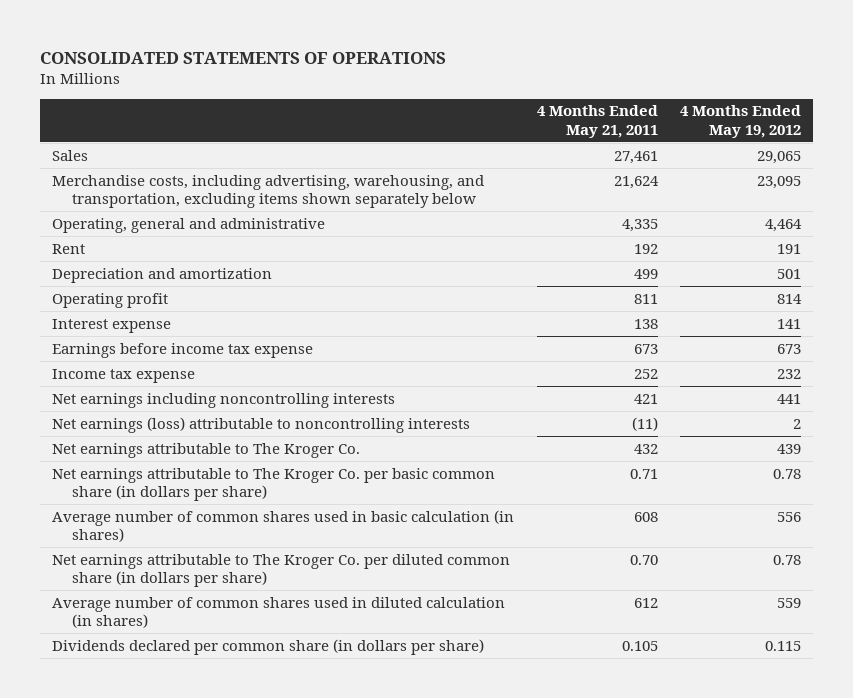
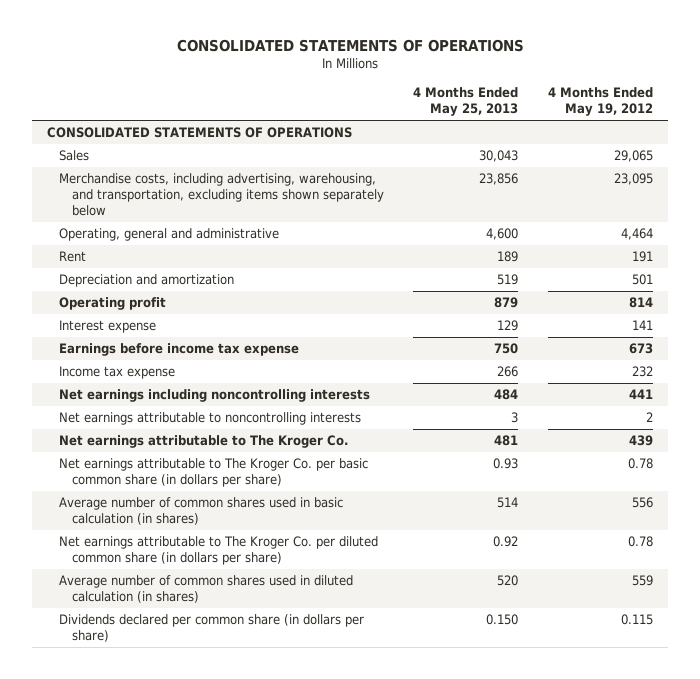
[536,105,658,138] 4 Months Ended May 21, 2011 -> none
none -> [413,86,519,116] 4 Months Ended May 25, 2013
none -> [46,127,352,139] CONSOLIDATED STATEMENTS OF OPERATIONS
[51,416,470,433] Net earnings (loss) attributable to noncontrolling interests -> [59,412,362,426] Net earnings attributable to noncontrolling interests

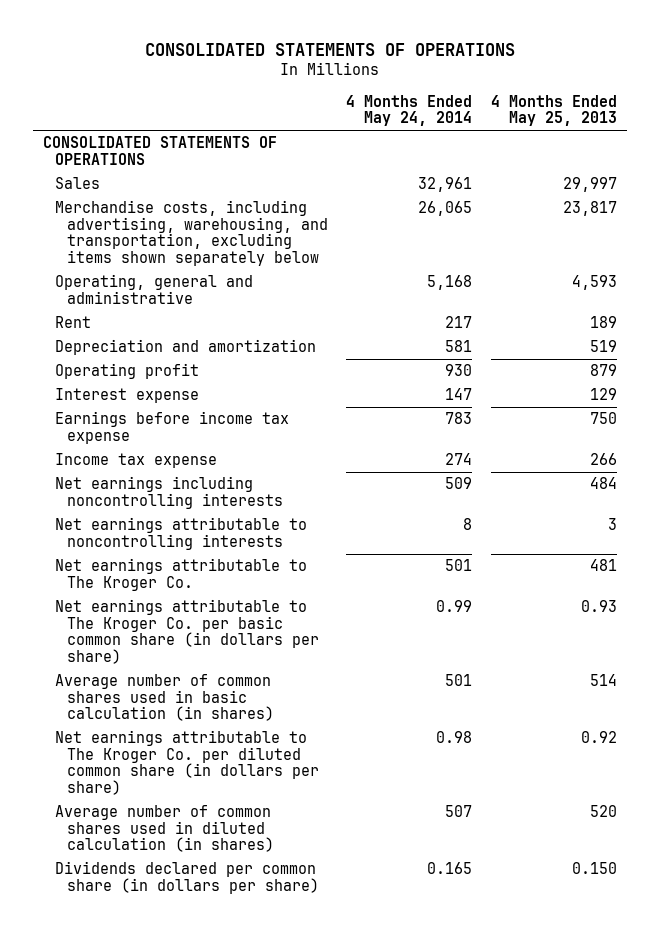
[548,86,654,116] 4 Months Ended May 19, 2012 -> none
none -> [346,94,473,127] 4 Months Ended May 24, 2014
[479,150,519,163] 30,043 -> [563,177,618,193] 29,997
[479,173,519,186] 23,856 -> [563,201,618,217] 23,817
[486,228,519,241] 4,600 -> [572,275,618,291] 4,593

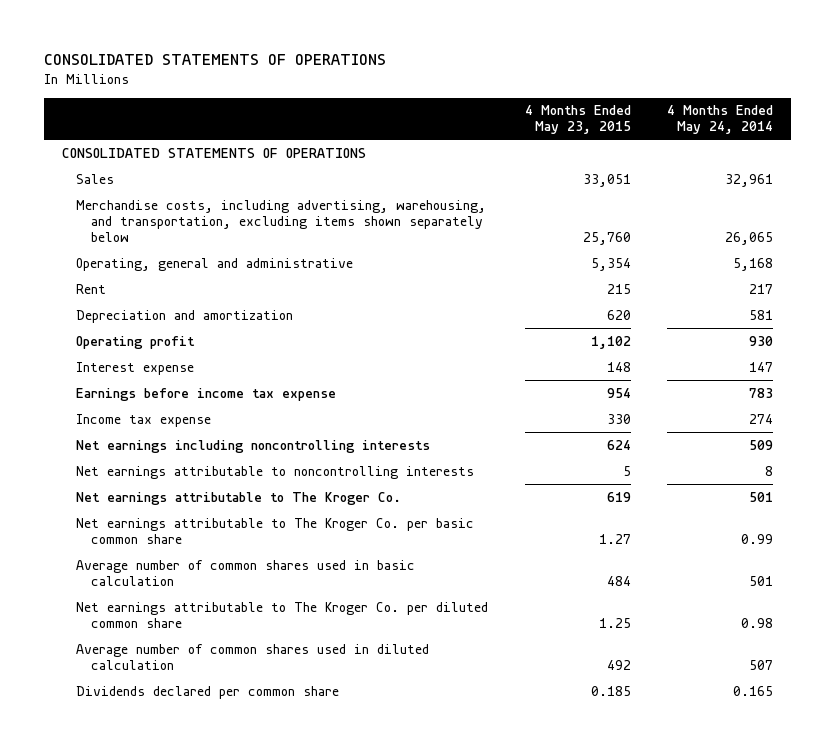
[491,94,618,127] 4 Months Ended May 25, 2013 -> none
none -> [524,105,631,135] 4 Months Ended May 23, 2015
[54,599,319,665] Net earnings attributable to The Kroger Co. per basic common share (in dollars per share) -> [76,517,475,544] Net earnings attributable to The Kroger Co. per basic common share
[54,674,274,722] Average number of common shares used in basic calculation (in shares) -> [76,559,416,586] Average number of common shares used in basic calculation
[54,730,319,796] Net earnings attributable to The Kroger Co. per diluted common share (in dollars per share) -> [76,601,489,628] Net earnings attributable to The Kroger Co. per diluted common share
[54,805,274,853] Average number of common shares used in diluted calculation (in shares) -> [76,643,430,670] Average number of common shares used in diluted calculation
[54,861,319,894] Dividends declared per common share (in dollars per share) -> [76,685,340,699] Dividends declared per common share

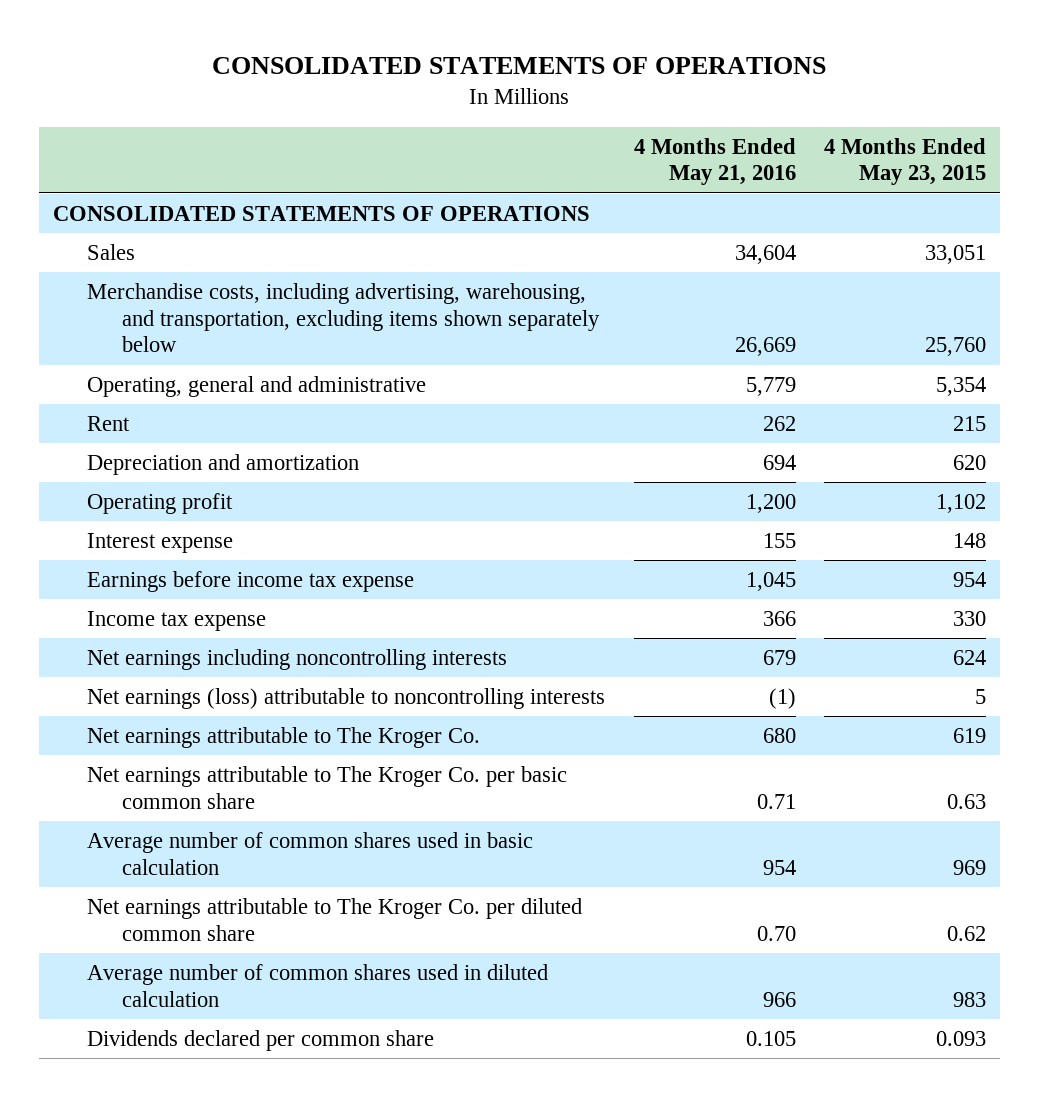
[667,105,774,135] 4 Months Ended May 24, 2014 -> none
none -> [633,137,796,186] 4 Months Ended May 21, 2016
[76,465,475,479] Net earnings attributable to noncontrolling interests -> [87,687,606,709] Net earnings (loss) attributable to noncontrolling interests
[598,533,631,544] 1.27 -> [946,793,986,809] 0.63
[606,575,631,586] 484 -> [952,859,986,875] 969
[598,617,631,628] 1.25 -> [946,925,986,941] 0.62
[606,659,631,670] 492 -> [952,991,986,1007] 983
[590,685,631,696] 0.185 -> [935,1030,986,1046] 0.093

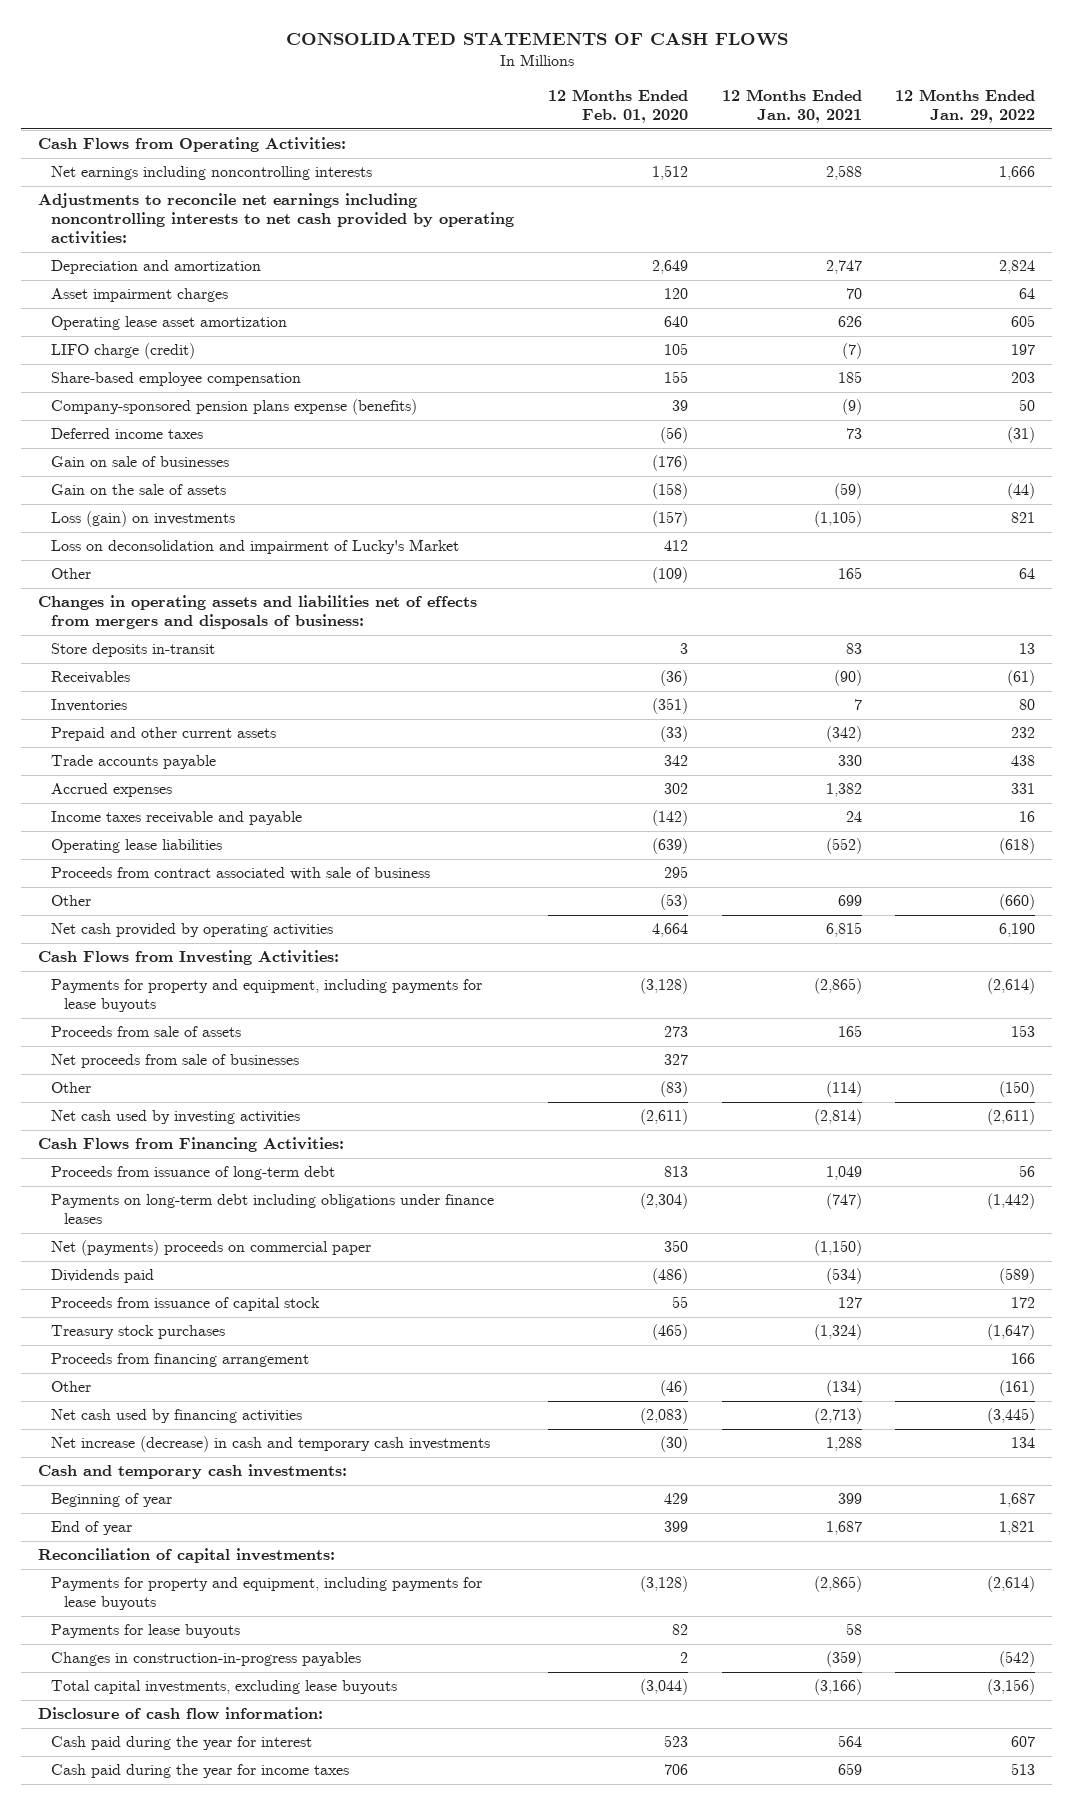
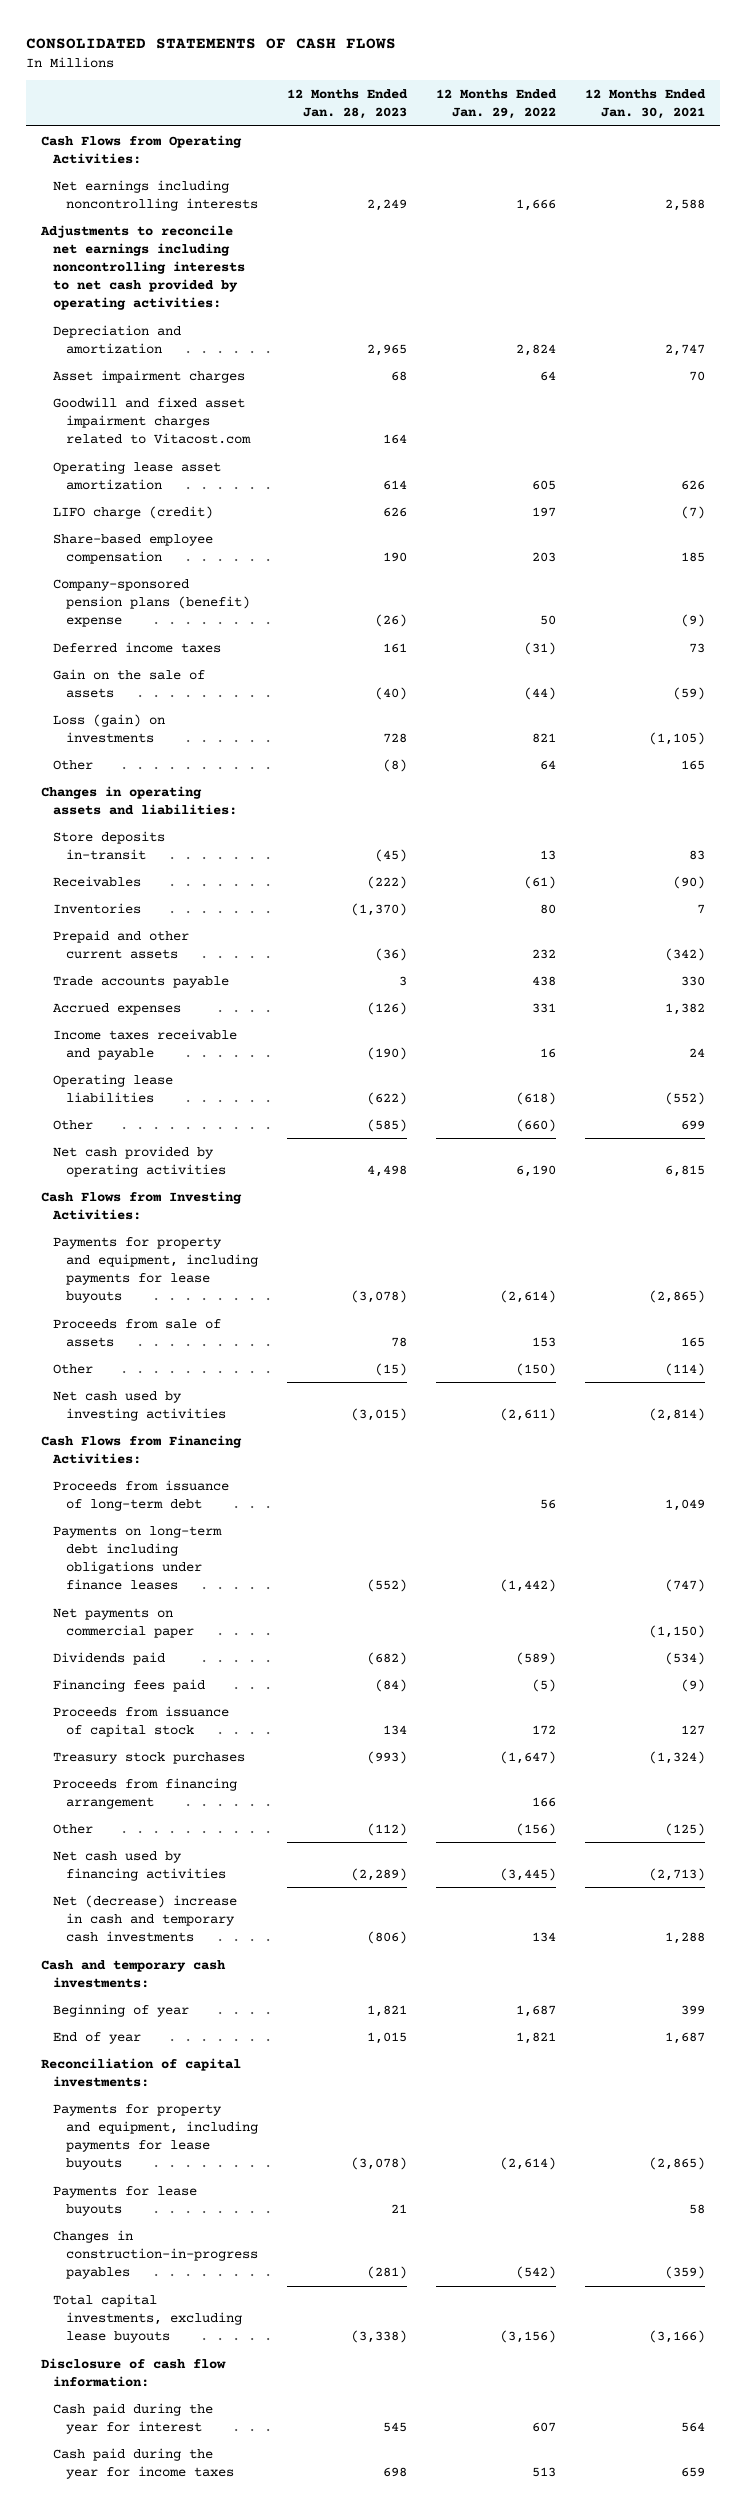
[547,89,688,124] 12 Months Ended Feb. 01, 2020 -> none
none -> [286,89,408,120] 12 Months Ended Jan. 28, 2023
none -> [53,396,251,444] Goodwill and fixed asset impairment charges related to Vitacost.com
[50,399,417,416] Company-sponsored pension plans expense (benefits) -> [53,578,250,627] Company-sponsored pension plans (benefit) expense
[50,456,229,468] Gain on sale of businesses -> none
[50,539,459,555] Loss on deconsolidation and impairment of Lucky's Market -> none
[38,595,478,630] Changes in operating assets and liabilities net of effects from mergers and disposals of business: -> [40,785,238,815] Changes in operating assets and liabilities:
[50,867,430,881] Proceeds from contract associated with sale of business -> none
[50,1054,299,1069] Net proceeds from sale of businesses -> none
[50,1240,371,1257] Net (payments) proceeds on commercial paper -> [53,1607,194,1638] Net payments on commercial paper
none -> [53,1678,206,1692] Financing fees paid
[825,1380,862,1397] (134) -> [665,1822,706,1836] (125)
[999,1380,1036,1397] (161) -> [516,1822,557,1836] (156)
[50,1436,490,1453] Net increase (decrease) in cash and temporary cash investments -> [53,1894,238,1942] Net (decrease) increase in cash and temporary cash investments

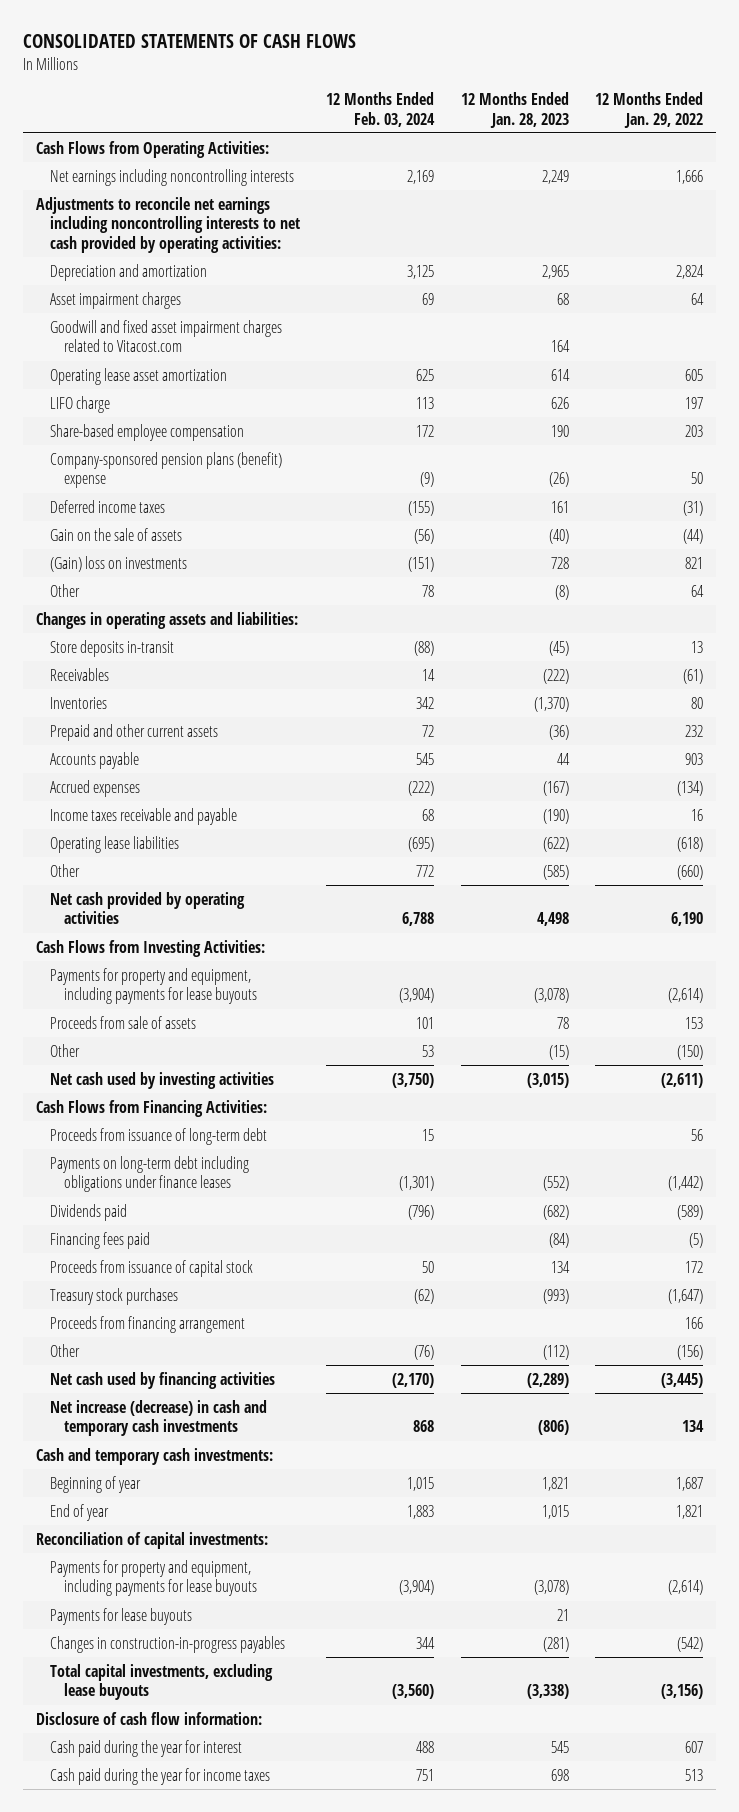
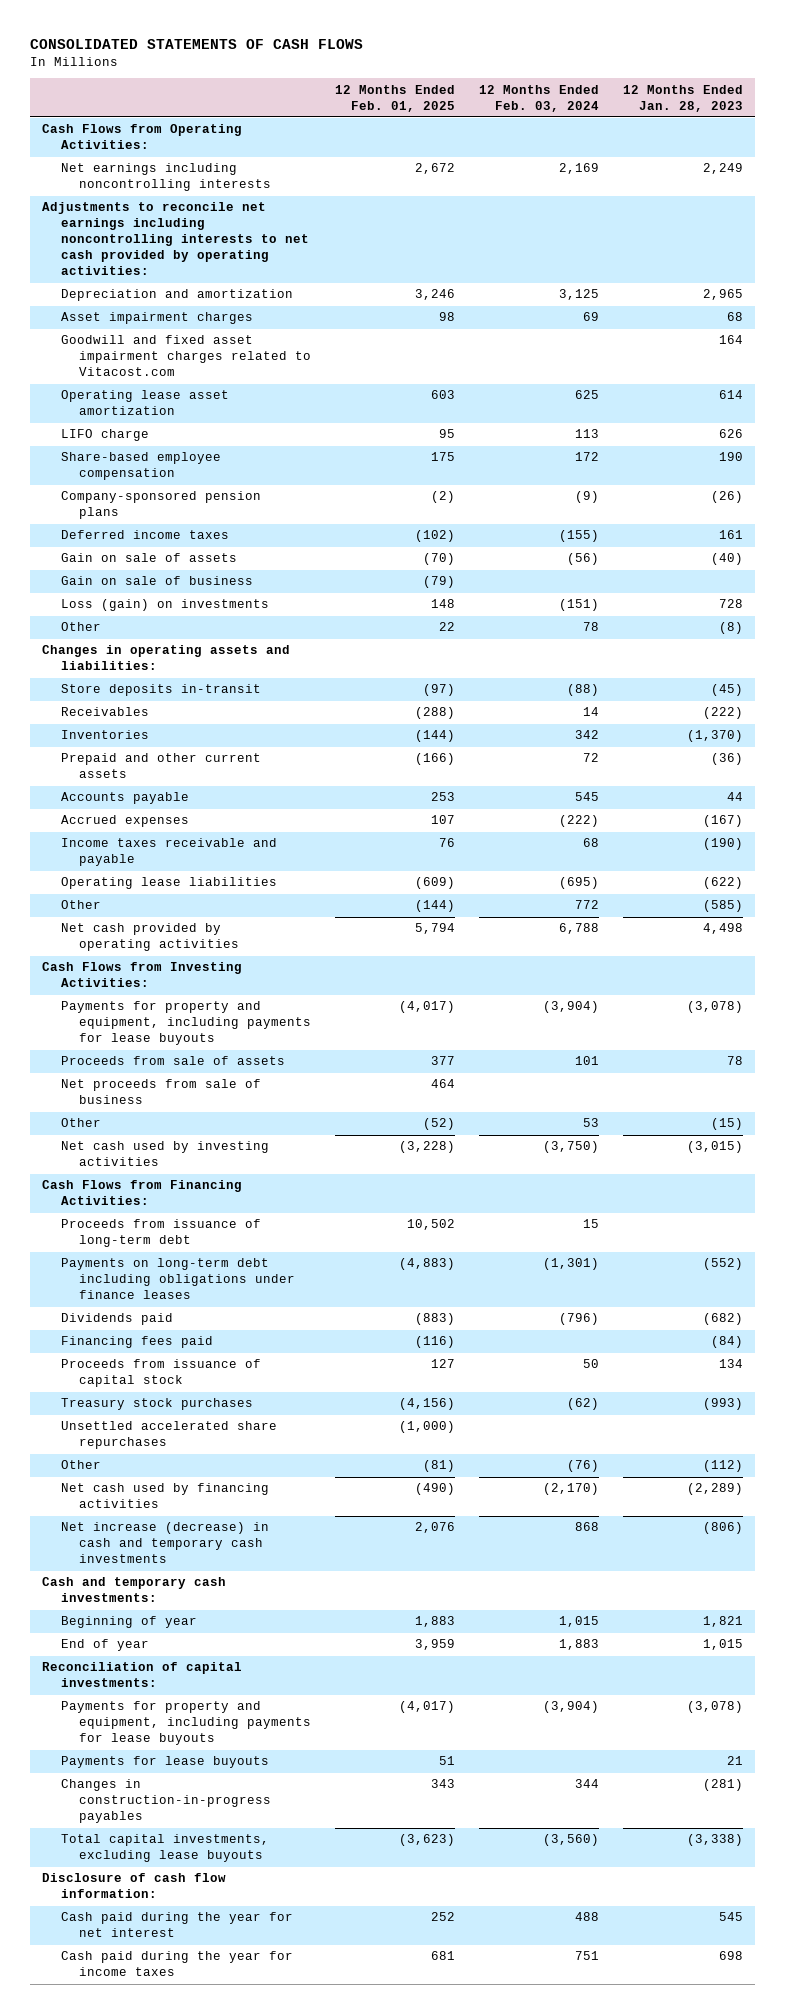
[594,92,703,128] 12 Months Ended Jan. 29, 2022 -> none
none -> [335,84,456,112] 12 Months Ended Feb. 01, 2025
[50,451,283,489] Company-sponsored pension plans (benefit) expense -> [60,491,261,520] Company-sponsored pension plans
[50,527,183,541] Gain on the sale of assets -> [60,553,237,563] Gain on sale of assets
none -> [60,576,253,586] Gain on sale of business
[50,555,188,572] (Gain) loss on investments -> [60,599,269,612] Loss (gain) on investments
none -> [60,1079,261,1105] Net proceeds from sale of business
[50,1315,246,1333] Proceeds from financing arrangement -> none
none -> [60,1421,277,1450] Unsettled accelerated share repurchases
[50,1739,243,1757] Cash paid during the year for interest -> [60,1912,293,1938] Cash paid during the year for net interest

